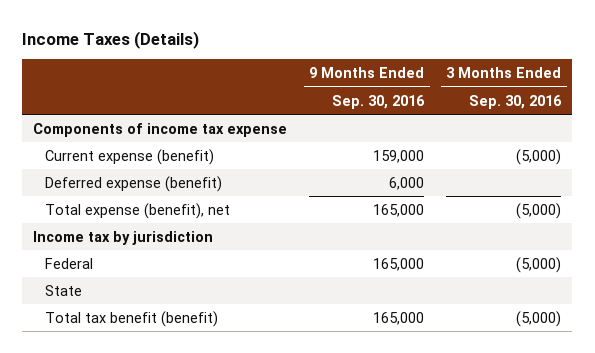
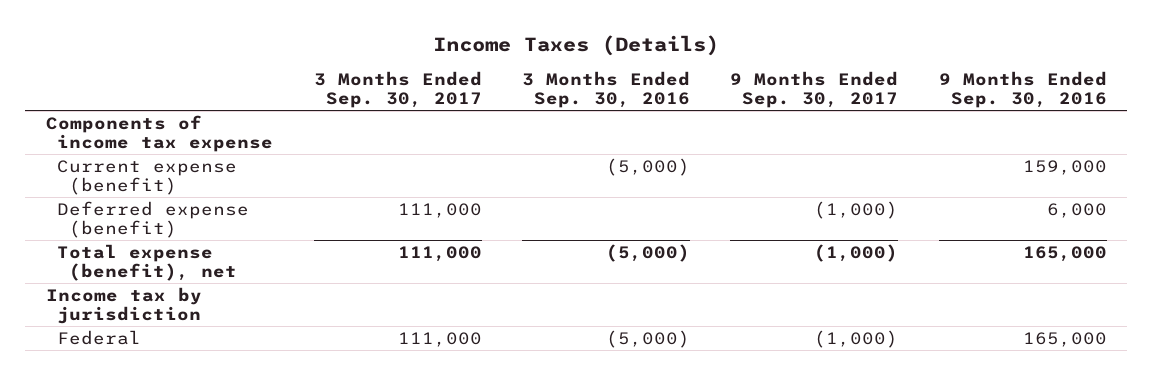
none -> [313,70,482,108] 3 Months Ended Sep. 30, 2017
none -> [730,70,899,108] 9 Months Ended Sep. 30, 2017
[45,284,83,296] State -> none
[45,310,219,327] Total tax benefit (benefit) -> none

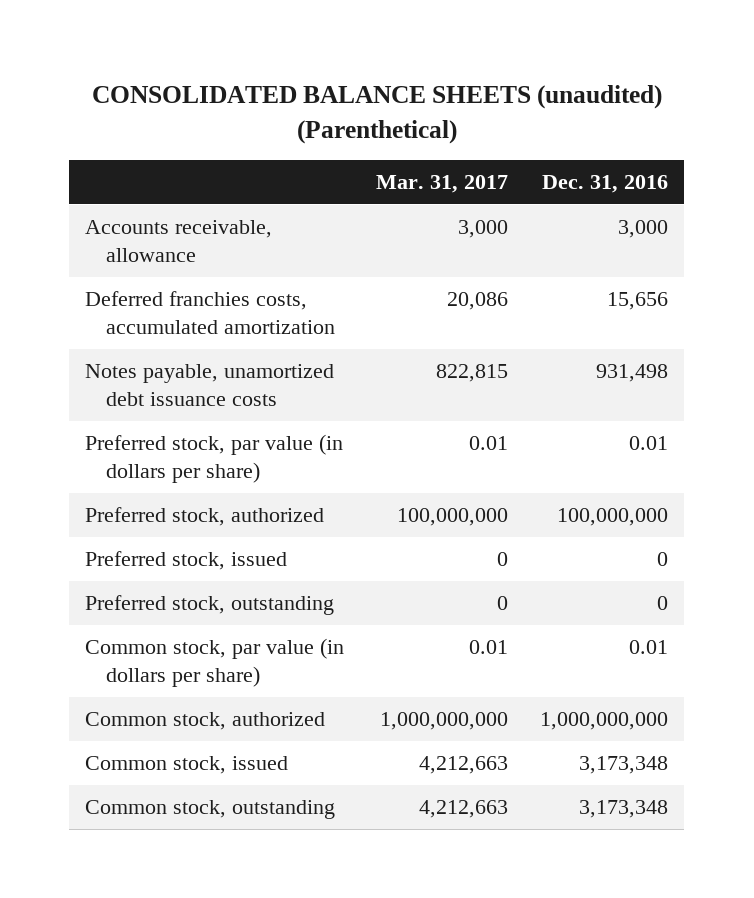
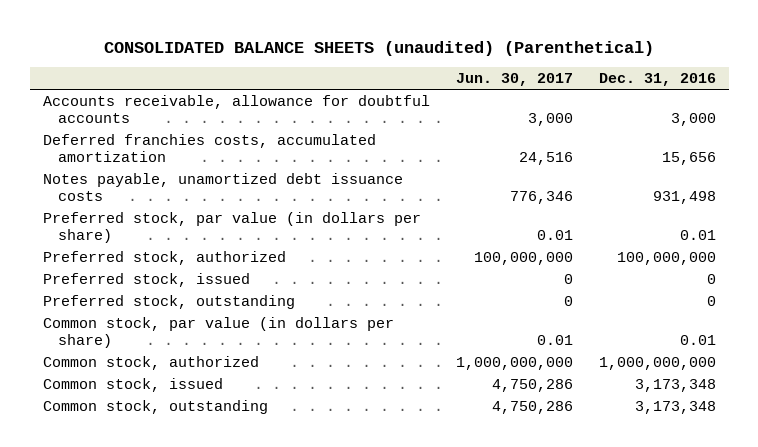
[376,174,509,193] Mar. 31, 2017 -> none
none -> [455,73,573,87] Jun. 30, 2017
[85,220,273,262] Accounts receivable, allowance -> [42,94,430,123] Accounts receivable, allowance for doubtful accounts

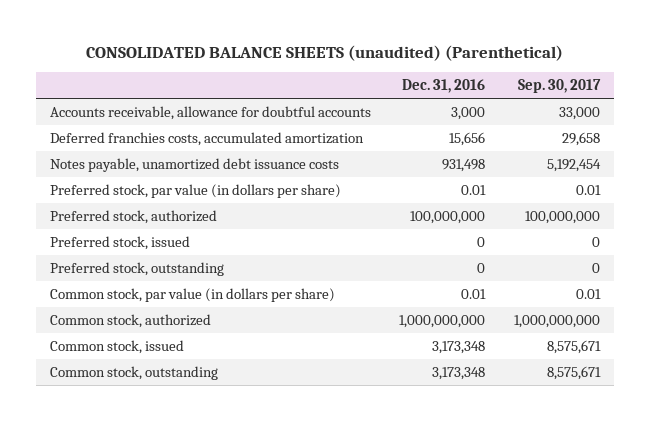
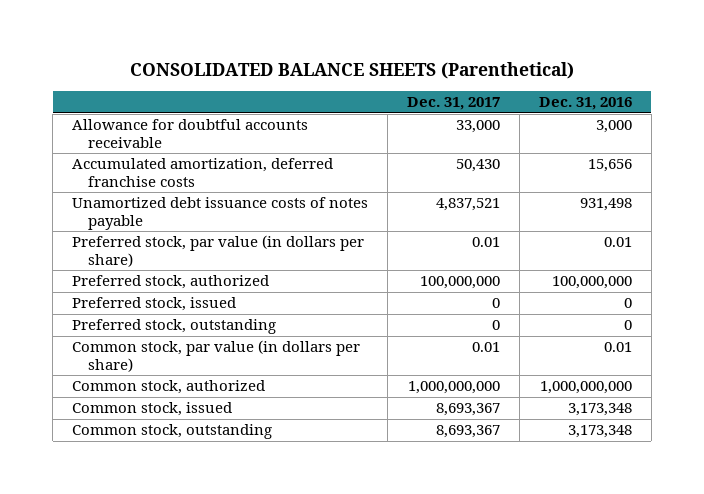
[85,44,563,61] CONSOLIDATED BALANCE SHEETS (unaudited) (Parenthetical) -> [130,62,575,80] CONSOLIDATED BALANCE SHEETS (Parenthetical)
[517,79,601,94] Sep. 30, 2017 -> none
none -> [407,97,501,111] Dec. 31, 2017
[49,105,371,120] Accounts receivable, allowance for doubtful accounts -> [72,119,309,148] Allowance for doubtful accounts receivable
[49,131,364,146] Deferred franchies costs, accumulated amortization -> [72,158,334,187] Accumulated amortization, deferred franchise costs
[49,157,339,172] Notes payable, unamortized debt issuance costs -> [72,197,369,230] Unamortized debt issuance costs of notes payable

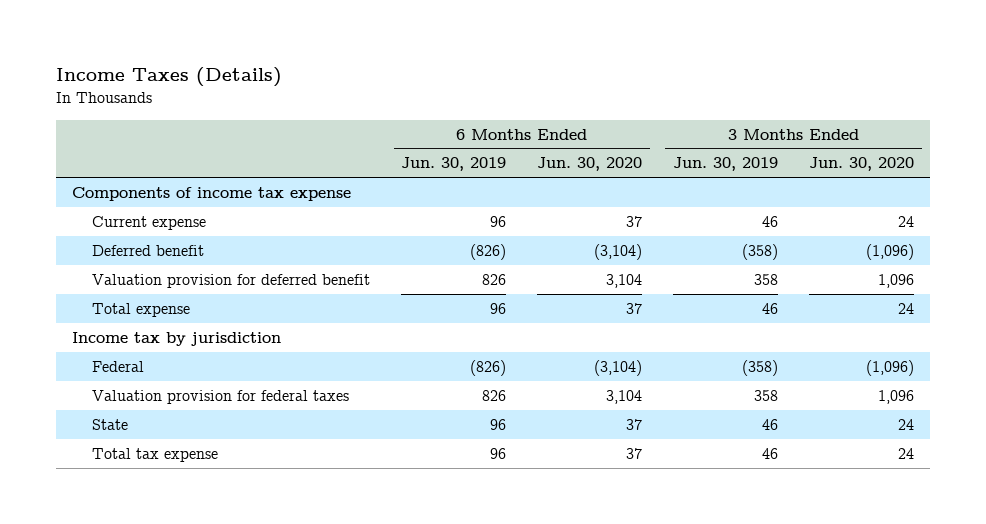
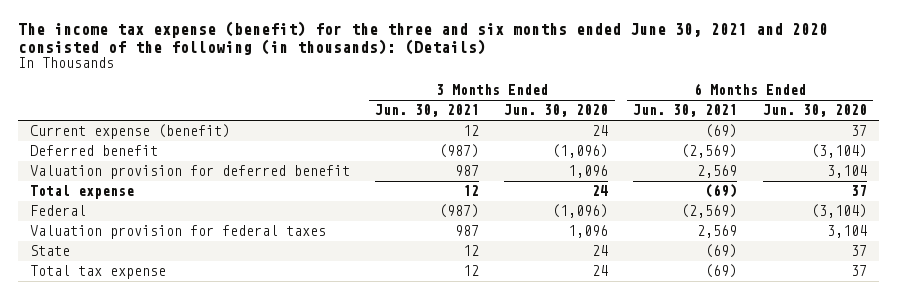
[56,67,283,88] Income Taxes (Details) -> [17,21,828,56] The income tax expense (benefit) for the three and six months ended June 30, 2021 and 2020 consisted of the following (in thousands): (Details)
[401,157,507,172] Jun. 30, 2019 -> none
[673,157,779,172] Jun. 30, 2019 -> none
none -> [375,104,480,118] Jun. 30, 2021
none -> [633,104,738,118] Jun. 30, 2021
[71,187,351,202] Components of income tax expense -> none
[92,216,207,231] Current expense -> [30,124,231,140] Current expense (benefit)
[71,332,281,347] Income tax by jurisdiction -> none

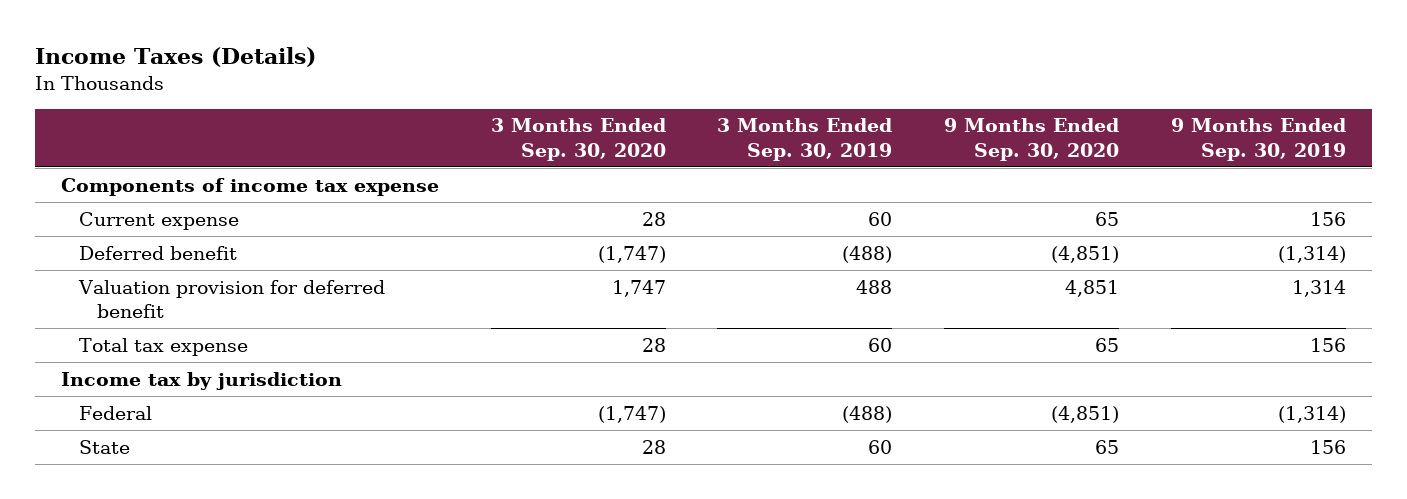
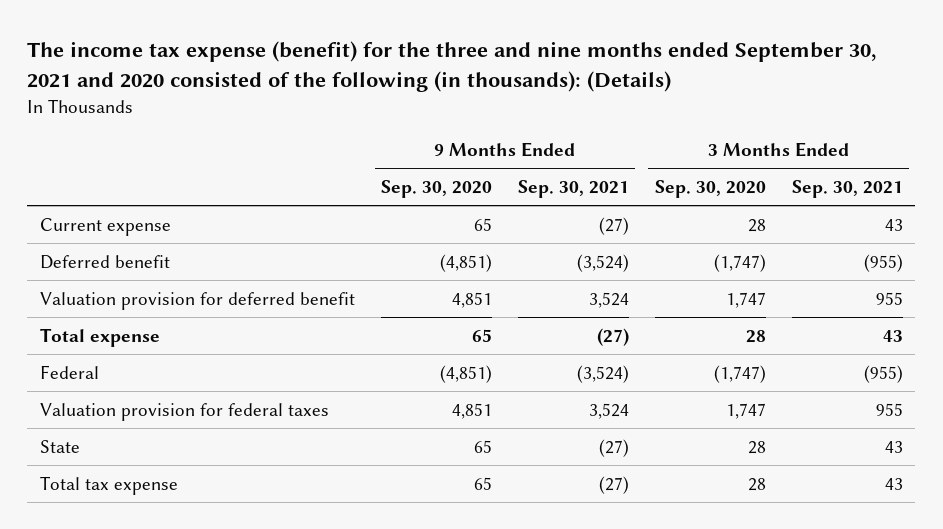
[34,47,316,68] Income Taxes (Details) -> [27,41,877,92] The income tax expense (benefit) for the three and nine months ended September 30, 2021 and 2020 consisted of the following (in thousands): (Details)
[717,118,893,161] 3 Months Ended Sep. 30, 2019 -> none
[1171,118,1347,161] 9 Months Ended Sep. 30, 2019 -> none
none -> [517,180,629,199] Sep. 30, 2021
none -> [791,180,903,199] Sep. 30, 2021
[60,177,439,196] Components of income tax expense -> none
[60,371,342,390] Income tax by jurisdiction -> none
none -> [40,327,161,347] Total expense
none -> [40,402,330,421] Valuation provision for federal taxes
[79,337,249,356] Total tax expense -> [40,475,179,495] Total tax expense

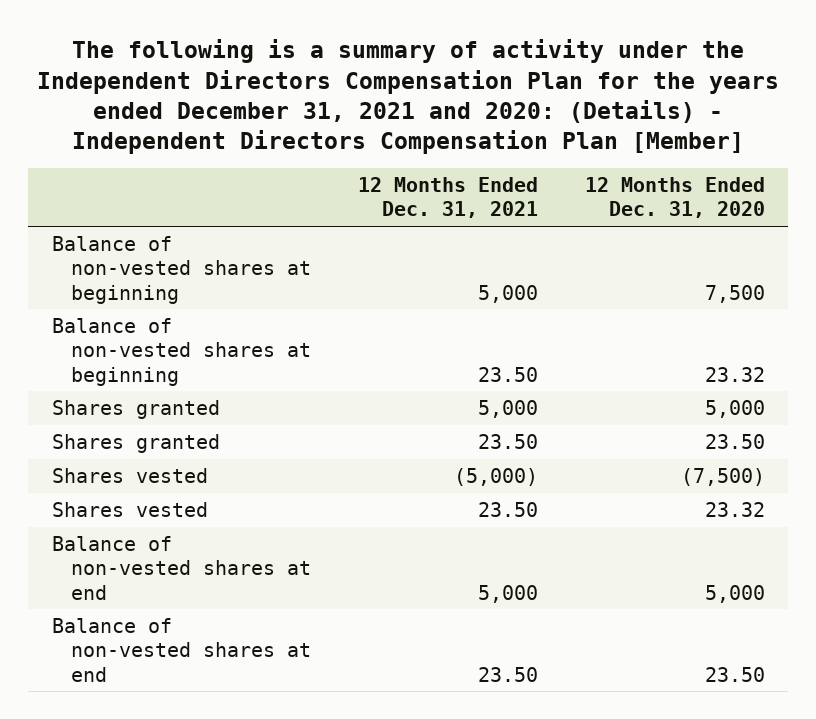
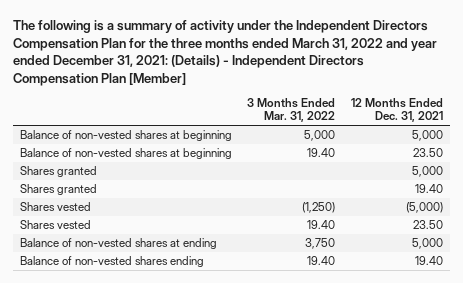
[37,39,780,154] The following is a summary of activity under the Independent Directors Compensation Plan for the years ended December 31, 2021 and 2020: (Details) - Independent Directors Compensation Plan [Member] -> [12,20,437,86] The following is a summary of activity under the Independent Directors Compensation Plan for the three months ended March 31, 2022 and year ended December 31, 2021: (Details) - Independent Directors Compensation Plan [Member]
[584,177,765,219] 12 Months Ended Dec. 31, 2020 -> none
none -> [247,98,336,123] 3 Months Ended Mar. 31, 2022
[477,433,538,449] 23.50 -> [414,184,443,194] 19.40
[51,535,311,600] Balance of non-vested shares at end -> [20,238,218,250] Balance of non-vested shares at ending
[51,617,311,682] Balance of non-vested shares at end -> [20,256,205,268] Balance of non-vested shares ending
[477,666,538,682] 23.50 -> [414,256,443,266] 19.40

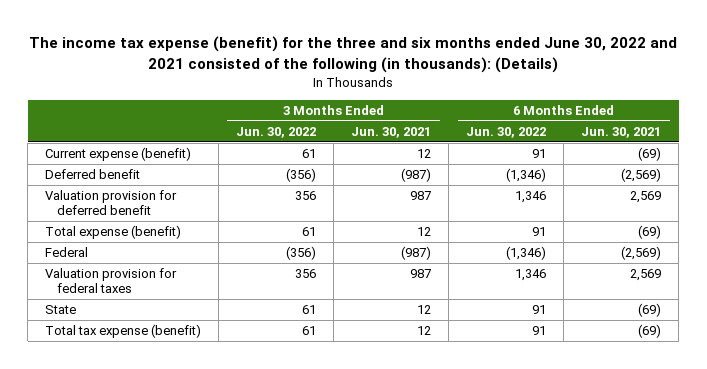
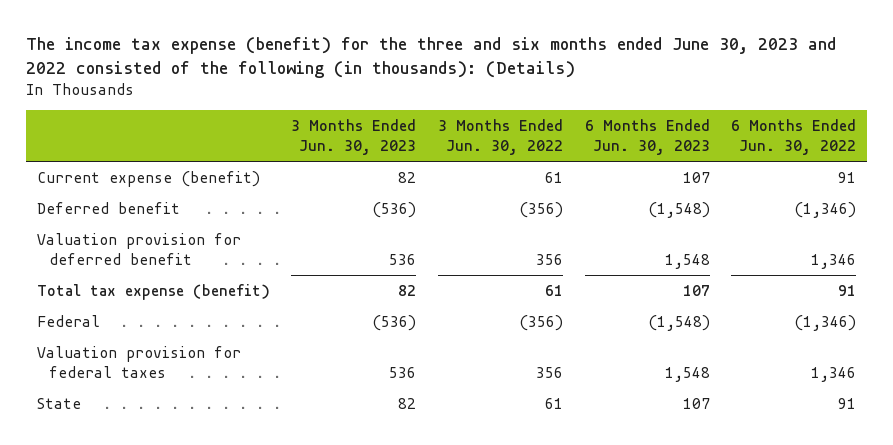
[29,36,678,73] The income tax expense (benefit) for the three and six months ended June 30, 2022 and 2021 consisted of the following (in thousands): (Details) -> [26,37,837,78] The income tax expense (benefit) for the three and six months ended June 30, 2023 and 2022 consisted of the following (in thousands): (Details)
[351,126,432,138] Jun. 30, 2021 -> none
[581,126,662,138] Jun. 30, 2021 -> none
none -> [291,119,417,155] 3 Months Ended Jun. 30, 2023
none -> [584,119,710,155] 6 Months Ended Jun. 30, 2023
[45,225,182,240] Total expense (benefit) -> none
[45,324,202,339] Total tax expense (benefit) -> [36,284,270,301] Total tax expense (benefit)

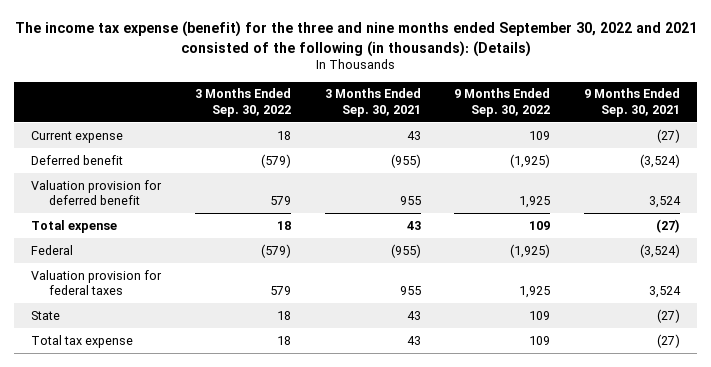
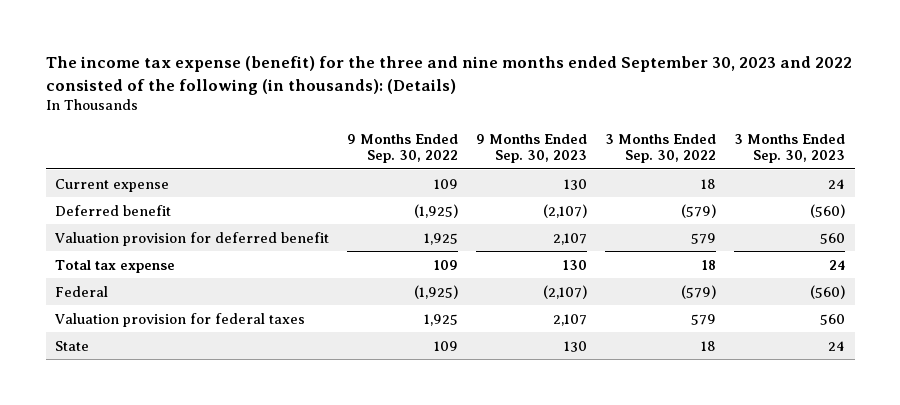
[14,21,697,57] The income tax expense (benefit) for the three and nine months ended September 30, 2022 and 2021 consisted of the following (in thousands): (Details) -> [45,56,852,95] The income tax expense (benefit) for the three and nine months ended September 30, 2023 and 2022 consisted of the following (in thousands): (Details)
[324,88,421,117] 3 Months Ended Sep. 30, 2021 -> none
[584,88,681,117] 9 Months Ended Sep. 30, 2021 -> none
none -> [476,133,588,164] 9 Months Ended Sep. 30, 2023
none -> [734,133,846,164] 3 Months Ended Sep. 30, 2023
[31,219,118,233] Total expense -> none
[31,334,134,348] Total tax expense -> [54,259,175,273] Total tax expense

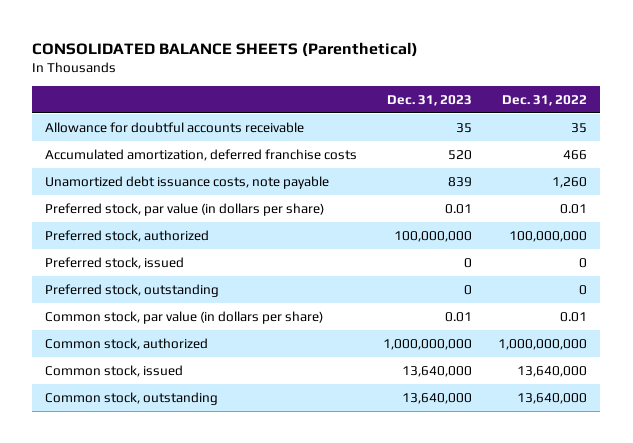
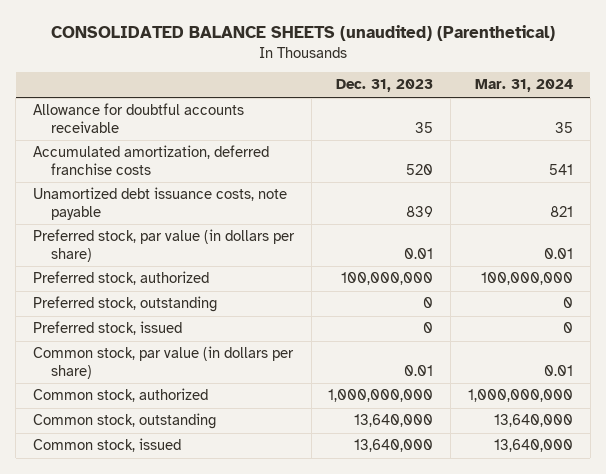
[32,41,419,57] CONSOLIDATED BALANCE SHEETS (Parenthetical) -> [50,25,555,42] CONSOLIDATED BALANCE SHEETS (unaudited) (Parenthetical)
[502,94,588,106] Dec. 31, 2022 -> none
none -> [474,79,573,93] Mar. 31, 2024
[45,256,185,269] Preferred stock, issued -> [33,321,183,336] Preferred stock, issued
[45,364,184,377] Common stock, issued -> [33,438,182,453] Common stock, issued

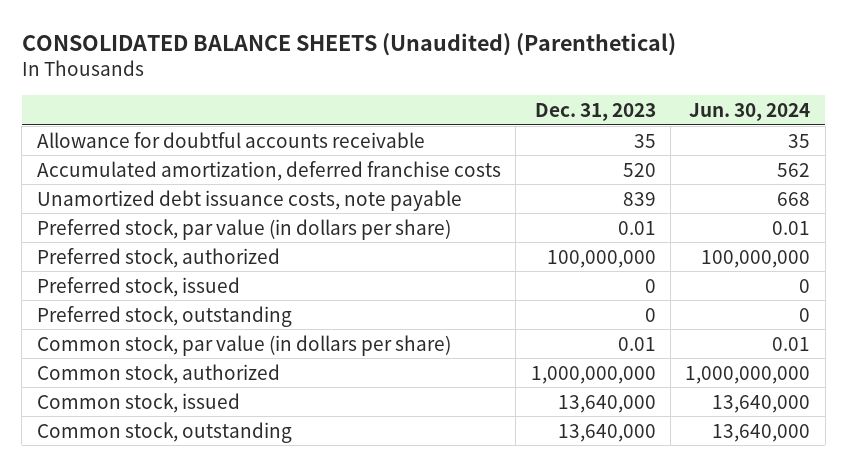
[50,25,555,42] CONSOLIDATED BALANCE SHEETS (unaudited) (Parenthetical) -> [21,32,676,56] CONSOLIDATED BALANCE SHEETS (Unaudited) (Parenthetical)
[474,79,573,93] Mar. 31, 2024 -> none
none -> [689,102,811,121] Jun. 30, 2024
[33,296,218,313] Preferred stock, outstanding -> [36,305,292,327] Preferred stock, outstanding
[33,413,217,430] Common stock, outstanding -> [36,421,292,443] Common stock, outstanding

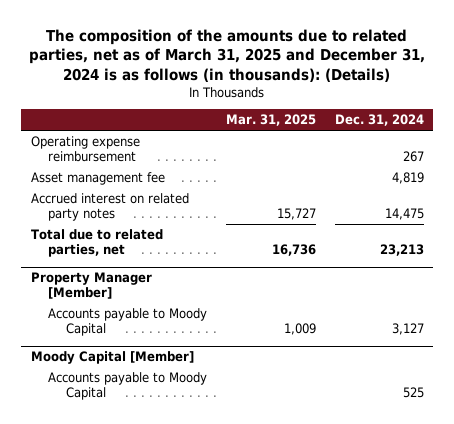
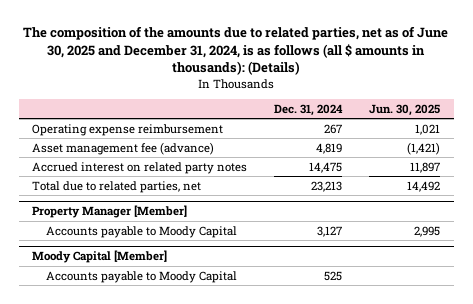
[29,28,426,82] The composition of the amounts due to related parties, net as of March 31, 2025 and December 31, 2024 is as follows (in thousands): (Details) -> [23,25,449,76] The composition of the amounts due to related parties, net as of June 30, 2025 and December 31, 2024, is as follows (all $ amounts in thousands): (Details)
[226,114,317,127] Mar. 31, 2025 -> none
none -> [369,103,441,116] Jun. 30, 2025
[30,171,165,185] Asset management fee -> [32,141,215,155] Asset management fee (advance)

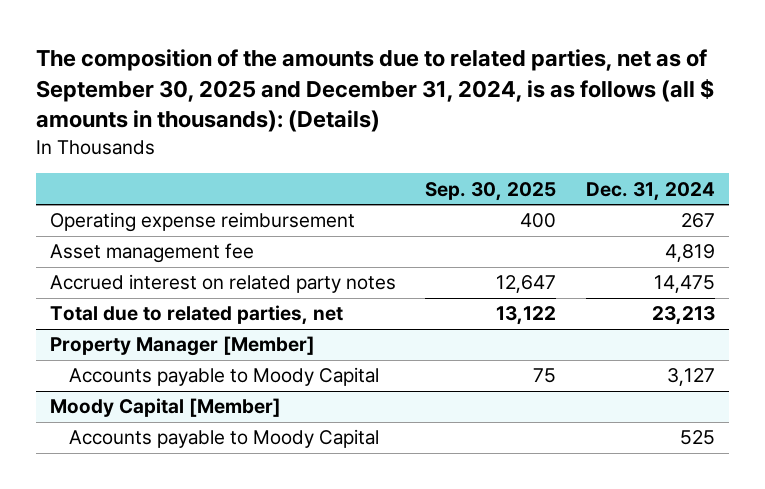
[23,25,449,76] The composition of the amounts due to related parties, net as of June 30, 2025 and December 31, 2024, is as follows (all $ amounts in thousands): (Details) -> [35,49,714,133] The composition of the amounts due to related parties, net as of September 30, 2025 and December 31, 2024, is as follows (all $ amounts in thousands): (Details)
[369,103,441,116] Jun. 30, 2025 -> none
none -> [425,181,557,201] Sep. 30, 2025
[32,141,215,155] Asset management fee (advance) -> [50,243,255,264] Asset management fee

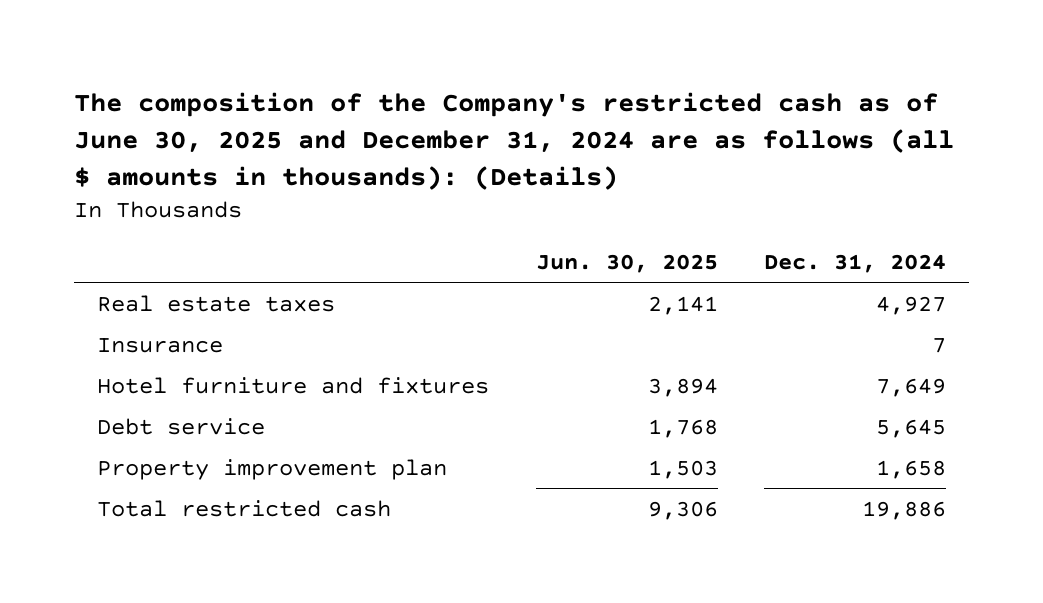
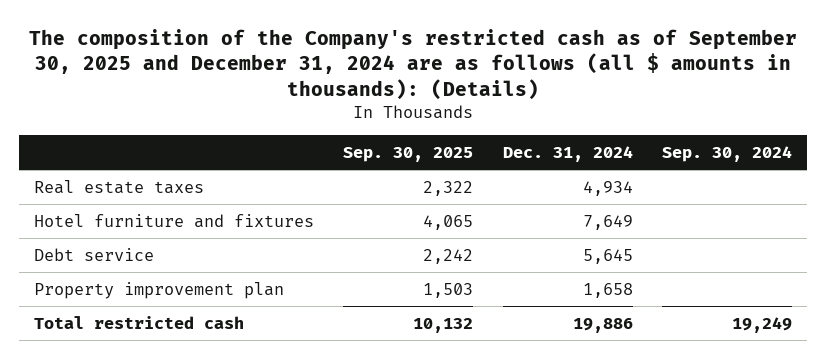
[74,92,955,191] The composition of the Company's restricted cash as of June 30, 2025 and December 31, 2024 are as follows (all $ amounts in thousands): (Details) -> [29,28,798,101] The composition of the Company's restricted cash as of September 30, 2025 and December 31, 2024 are as follows (all $ amounts in thousands): (Details)
[535,253,718,273] Jun. 30, 2025 -> none
none -> [343,146,474,162] Sep. 30, 2025
none -> [662,145,793,162] Sep. 30, 2024
[97,337,224,353] Insurance -> none
[875,295,946,315] 4,927 -> [582,180,633,196] 4,934

